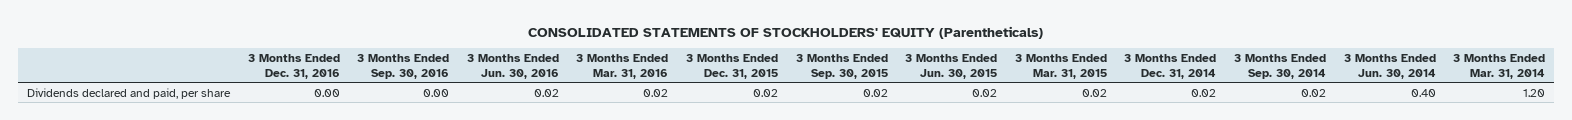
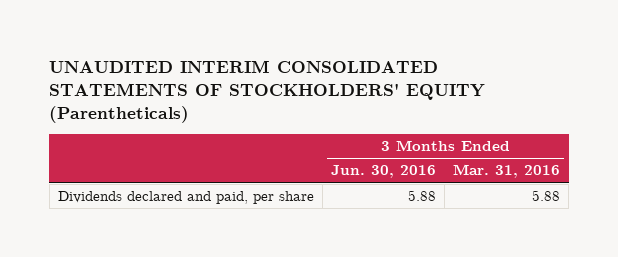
[528,25,1044,39] CONSOLIDATED STATEMENTS OF STOCKHOLDERS' EQUITY (Parentheticals) -> [49,59,486,123] UNAUDITED INTERIM CONSOLIDATED STATEMENTS OF STOCKHOLDERS' EQUITY (Parentheticals)
[247,54,340,79] 3 Months Ended Dec. 31, 2016 -> none
[357,54,450,79] 3 Months Ended Sep. 30, 2016 -> none
[685,54,778,79] 3 Months Ended Dec. 31, 2015 -> none
[795,54,888,79] 3 Months Ended Sep. 30, 2015 -> none
[905,54,998,79] 3 Months Ended Jun. 30, 2015 -> none
[1014,54,1107,79] 3 Months Ended Mar. 31, 2015 -> none
[1124,54,1217,79] 3 Months Ended Dec. 31, 2014 -> none
[1233,54,1326,79] 3 Months Ended Sep. 30, 2014 -> none
[1343,54,1436,79] 3 Months Ended Jun. 30, 2014 -> none
[1453,54,1546,79] 3 Months Ended Mar. 31, 2014 -> none
[533,88,559,97] 0.02 -> [407,190,436,202] 5.88
[643,88,669,97] 0.02 -> [532,190,561,202] 5.88

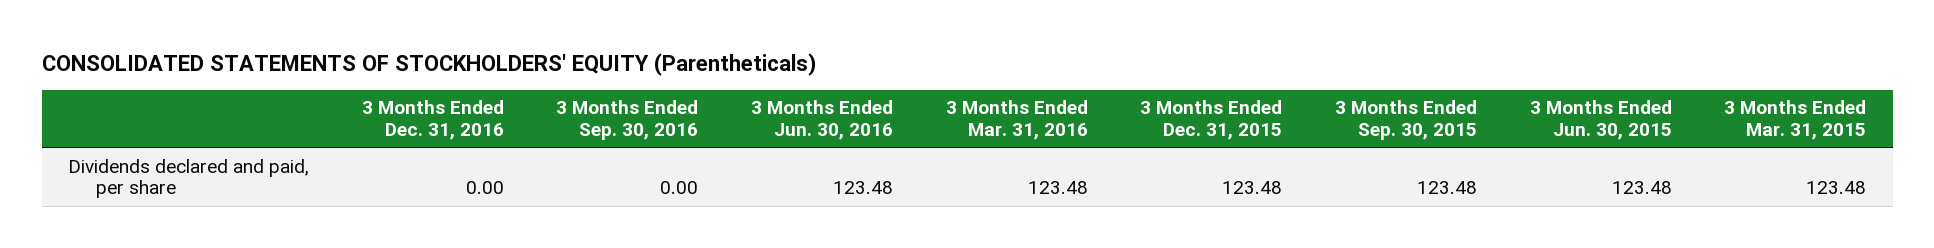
[49,59,486,123] UNAUDITED INTERIM CONSOLIDATED STATEMENTS OF STOCKHOLDERS' EQUITY (Parentheticals) -> [41,52,817,76] CONSOLIDATED STATEMENTS OF STOCKHOLDERS' EQUITY (Parentheticals)
none -> [361,100,504,141] 3 Months Ended Dec. 31, 2016
none -> [556,100,699,141] 3 Months Ended Sep. 30, 2016
none -> [1140,100,1283,141] 3 Months Ended Dec. 31, 2015
none -> [1334,100,1477,141] 3 Months Ended Sep. 30, 2015
none -> [1529,100,1672,141] 3 Months Ended Jun. 30, 2015
none -> [1724,100,1867,141] 3 Months Ended Mar. 31, 2015
[407,190,436,202] 5.88 -> [832,181,893,195] 123.48
[532,190,561,202] 5.88 -> [1027,181,1088,195] 123.48

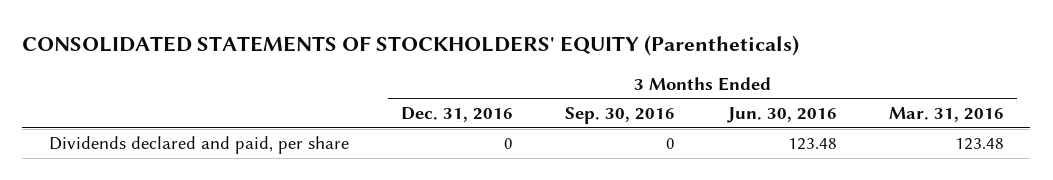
[1140,100,1283,141] 3 Months Ended Dec. 31, 2015 -> none
[1334,100,1477,141] 3 Months Ended Sep. 30, 2015 -> none
[1529,100,1672,141] 3 Months Ended Jun. 30, 2015 -> none
[1724,100,1867,141] 3 Months Ended Mar. 31, 2015 -> none
[465,181,504,195] 0.00 -> [504,138,514,150] 0
[660,181,699,195] 0.00 -> [666,138,676,150] 0

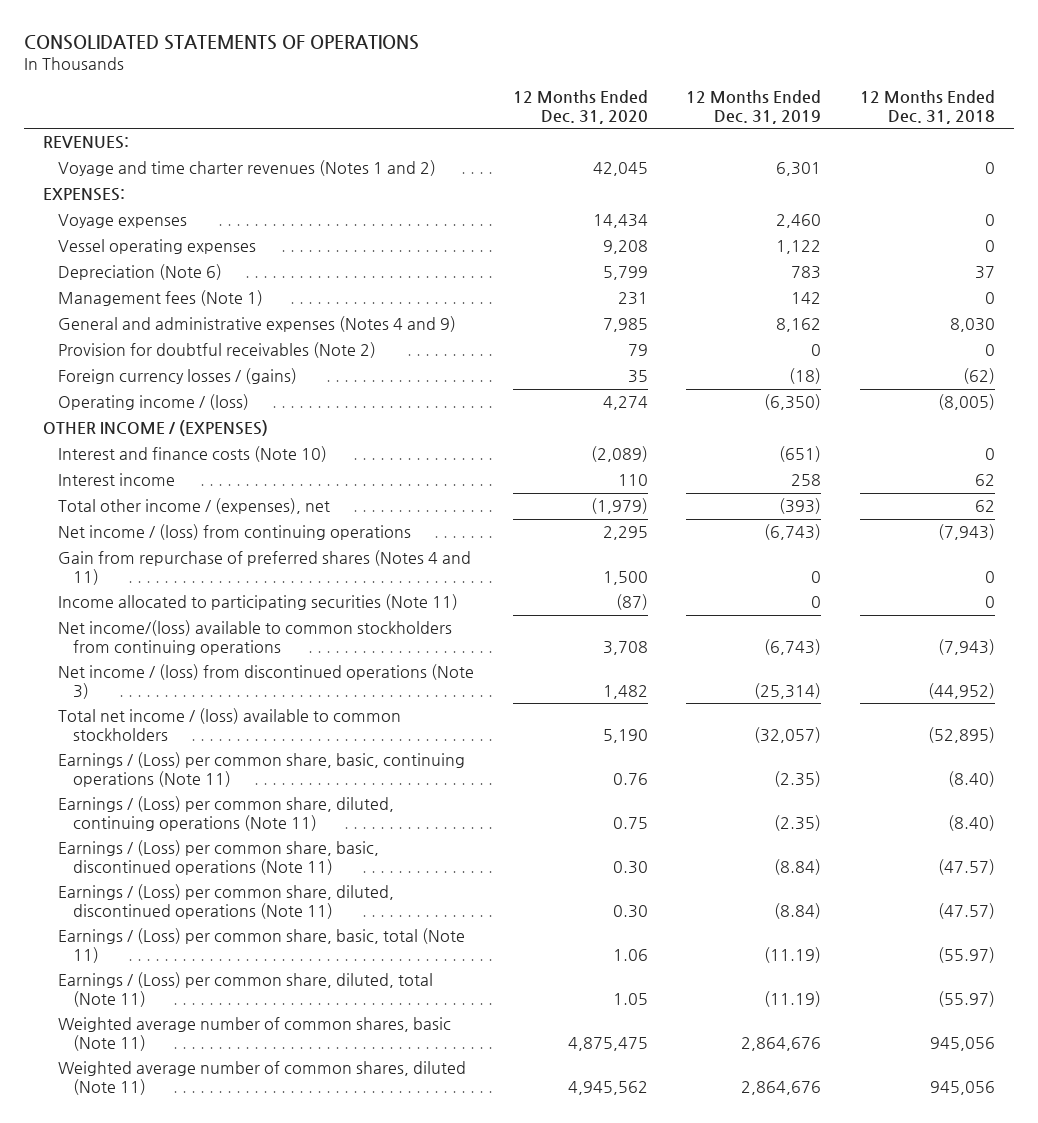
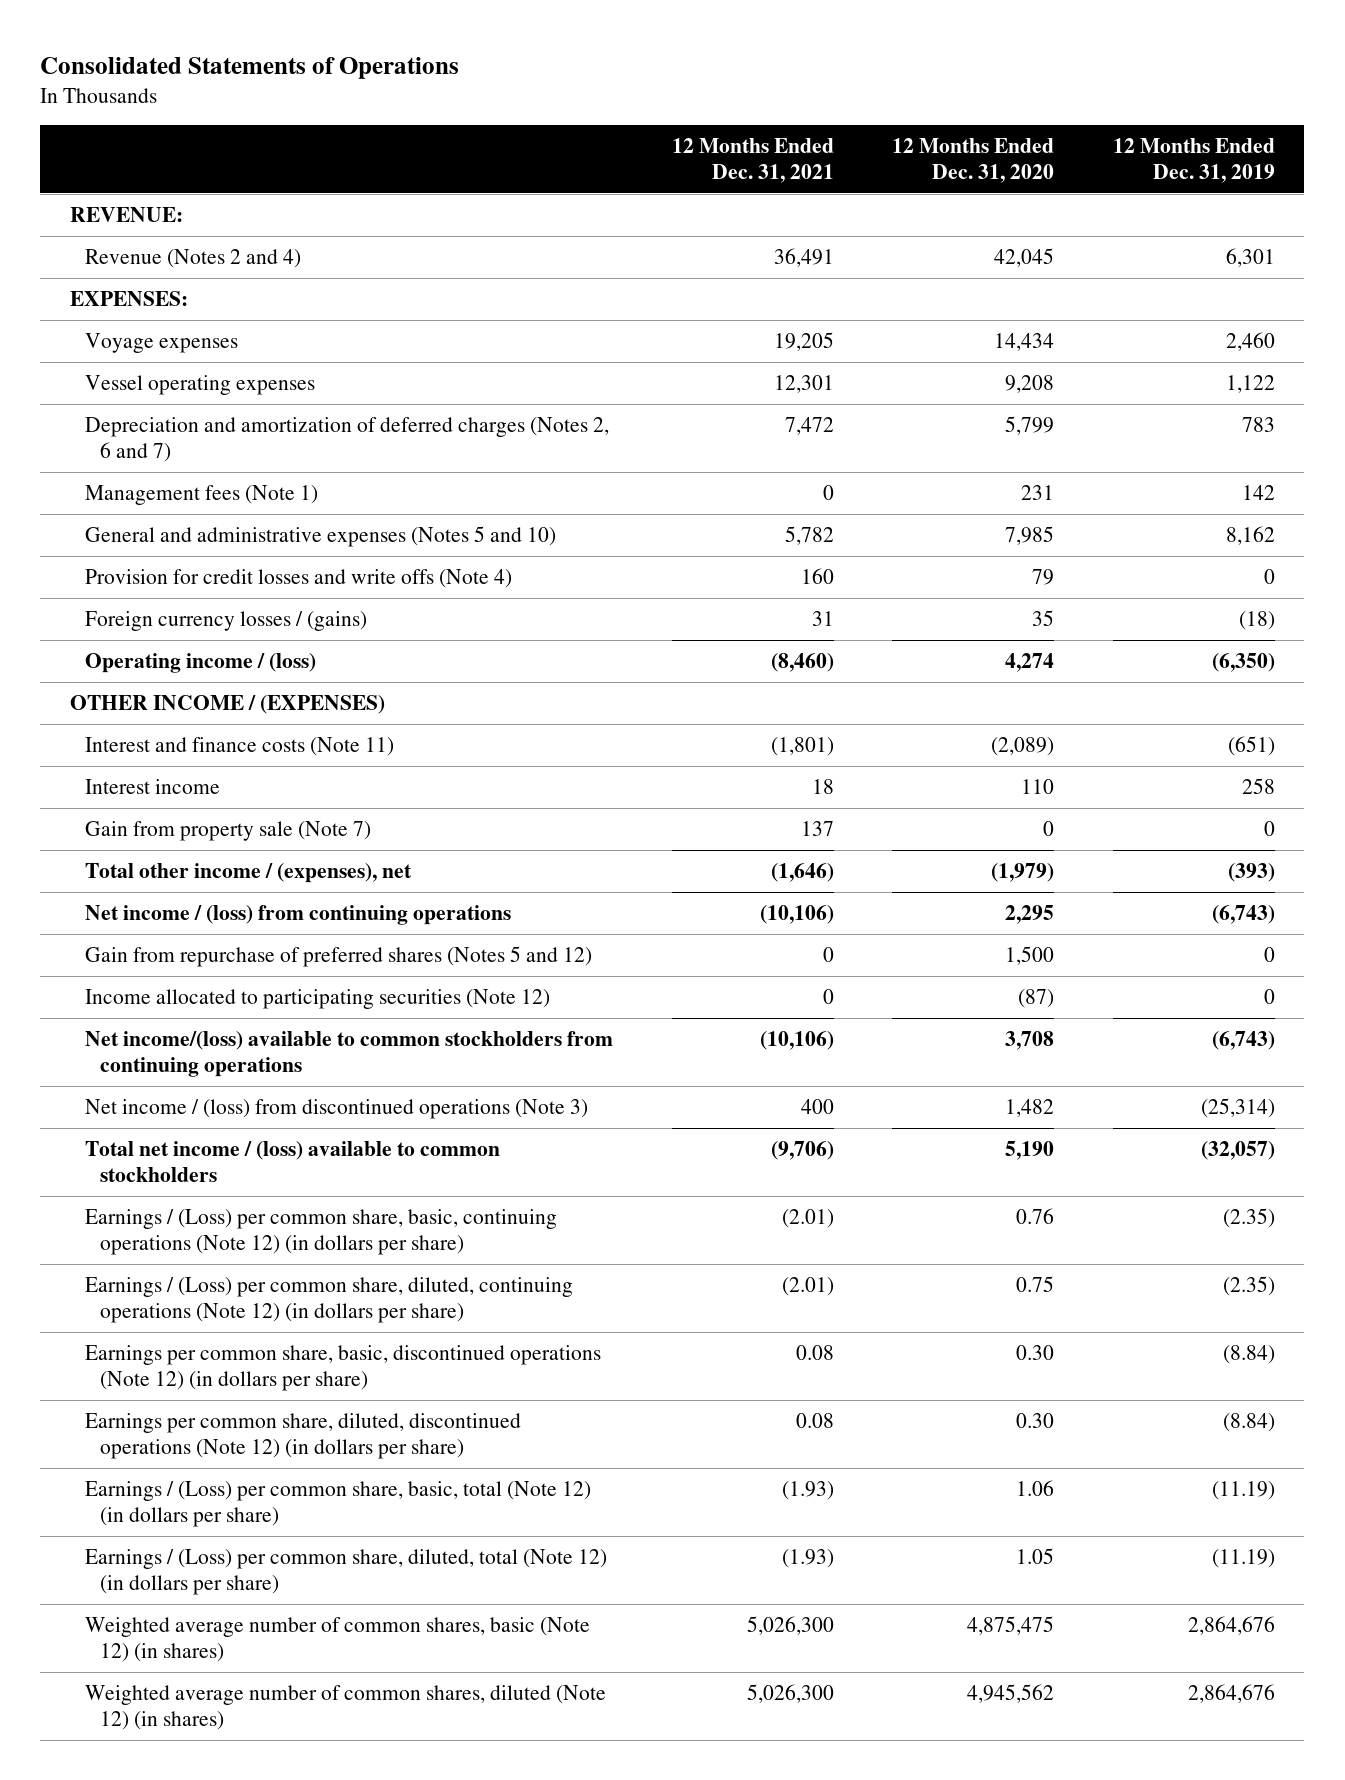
[23,34,419,50] CONSOLIDATED STATEMENTS OF OPERATIONS -> [40,56,460,79] Consolidated Statements of Operations
[860,90,996,124] 12 Months Ended Dec. 31, 2018 -> none
none -> [671,137,834,183] 12 Months Ended Dec. 31, 2021
[43,136,130,150] REVENUES: -> [69,207,183,223] REVENUE:
[58,160,437,177] Voyage and time charter revenues (Notes 1 and 2) -> [84,249,301,269] Revenue (Notes 2 and 4)
[58,264,223,281] Depreciation (Note 6) -> [84,417,609,463] Depreciation and amortization of deferred charges (Notes 2, 6 and 7)
[58,342,377,359] Provision for doubtful receivables (Note 2) -> none
[58,316,457,333] General and administrative expenses (Notes 4 and 9) -> [84,526,556,548] General and administrative expenses (Notes 5 and 10)
none -> [84,569,512,589] Provision for credit losses and write offs (Note 4)
[58,446,328,463] Interest and finance costs (Note 10) -> [84,737,394,757] Interest and finance costs (Note 11)
none -> [84,821,371,842] Gain from property sale (Note 7)
[58,550,472,586] Gain from repurchase of preferred shares (Notes 4 and 11) -> [84,946,592,968] Gain from repurchase of preferred shares (Notes 5 and 12)
[58,594,459,611] Income allocated to participating securities (Note 11) -> [84,989,550,1010] Income allocated to participating securities (Note 12)
[58,752,466,788] Earnings / (Loss) per common share, basic, continuing operations (Note 11) -> [84,1209,557,1256] Earnings / (Loss) per common share, basic, continuing operations (Note 12) (in dollars per share)
[58,796,395,832] Earnings / (Loss) per common share, diluted, continuing operations (Note 11) -> [84,1277,573,1324] Earnings / (Loss) per common share, diluted, continuing operations (Note 12) (in dollars per share)
[58,840,380,876] Earnings / (Loss) per common share, basic, discontinued operations (Note 11) -> [84,1345,601,1392] Earnings per common share, basic, discontinued operations (Note 12) (in dollars per share)
[58,884,395,920] Earnings / (Loss) per common share, diluted, discontinued operations (Note 11) -> [84,1413,521,1460] Earnings per common share, diluted, discontinued operations (Note 12) (in dollars per share)
[58,928,466,964] Earnings / (Loss) per common share, basic, total (Note 11) -> [84,1481,591,1528] Earnings / (Loss) per common share, basic, total (Note 12) (in dollars per share)
[58,972,434,1008] Earnings / (Loss) per common share, diluted, total (Note 11) -> [84,1549,607,1596] Earnings / (Loss) per common share, diluted, total (Note 12) (in dollars per share)
[58,1017,452,1052] Weighted average number of common shares, basic (Note 11) -> [84,1617,590,1663] Weighted average number of common shares, basic (Note 12) (in shares)
[58,1061,467,1096] Weighted average number of common shares, diluted (Note 11) -> [84,1685,606,1731] Weighted average number of common shares, diluted (Note 12) (in shares)

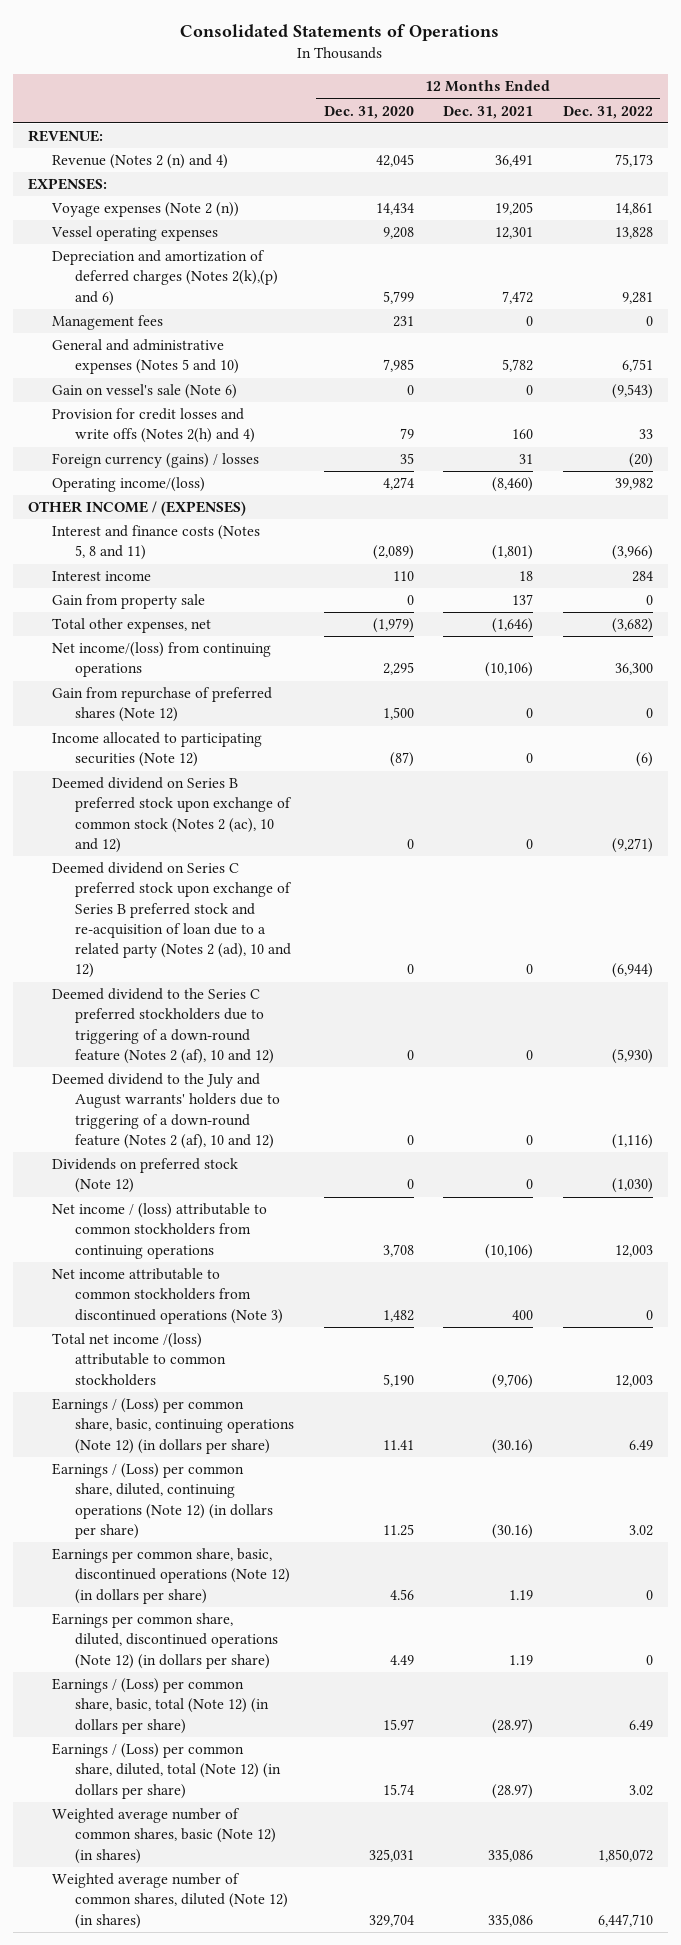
[1113,137,1276,183] 12 Months Ended Dec. 31, 2019 -> none
none -> [562,105,653,119] Dec. 31, 2022
[84,249,301,269] Revenue (Notes 2 and 4) -> [51,154,228,170] Revenue (Notes 2 (n) and 4)
[84,333,238,354] Voyage expenses -> [50,202,239,218] Voyage expenses (Note 2 (n))
[84,417,609,463] Depreciation and amortization of deferred charges (Notes 2, 6 and 7) -> [51,250,279,306] Depreciation and amortization of deferred charges (Notes 2(k),(p) and 6)
[84,485,318,506] Management fees (Note 1) -> [51,315,163,331] Management fees
none -> [51,384,237,400] Gain on vessel's sale (Note 6)
[84,569,512,589] Provision for credit losses and write offs (Note 4) -> [51,408,256,444] Provision for credit losses and write offs (Notes 2(h) and 4)
[84,611,367,632] Foreign currency losses / (gains) -> [51,453,259,469] Foreign currency (gains) / losses
[84,653,316,674] Operating income / (loss) -> [51,477,205,493] Operating income/(loss)
[84,737,394,757] Interest and finance costs (Note 11) -> [51,525,260,561] Interest and finance costs (Notes 5, 8 and 11)
[84,821,371,842] Gain from property sale (Note 7) -> [51,594,205,610] Gain from property sale
[84,863,412,884] Total other income / (expenses), net -> [51,618,211,634] Total other expenses, net
[84,905,511,926] Net income / (loss) from continuing operations -> [51,642,271,678] Net income/(loss) from continuing operations
[84,946,592,968] Gain from repurchase of preferred shares (Notes 5 and 12) -> [51,687,272,723] Gain from repurchase of preferred shares (Note 12)
none -> [51,777,293,853] Deemed dividend on Series B preferred stock upon exchange of common stock (Notes 2 (ac), 10 and 12)
none -> [51,862,293,979] Deemed dividend on Series C preferred stock upon exchange of Series B preferred stock and re-acquisition of loan due to a related party (Notes 2 (ad), 10 and 12)
none -> [51,988,275,1064] Deemed dividend to the Series C preferred stockholders due to triggering of a down-round feature (Notes 2 (af), 10 and 12)
none -> [51,1073,281,1149] Deemed dividend to the July and August warrants' holders due to triggering of a down-round feature (Notes 2 (af), 10 and 12)
none -> [51,1158,238,1194] Dividends on preferred stock (Note 12)
[84,1031,613,1078] Net income/(loss) available to common stockholders from continuing operations -> [51,1203,267,1259] Net income / (loss) attributable to common stockholders from continuing operations
[84,1099,588,1120] Net income / (loss) from discontinued operations (Note 3) -> [51,1268,284,1324] Net income attributable to common stockholders from discontinued operations (Note 3)
[84,1141,500,1183] Total net income / (loss) available to common stockholders -> [51,1333,227,1386] Total net income /(loss) attributable to common stockholders
[781,1209,834,1229] (2.01) -> [492,1438,534,1454] (30.16)
[1016,1208,1055,1225] 0.76 -> [382,1439,414,1450] 11.41
[781,1277,834,1297] (2.01) -> [492,1523,534,1539] (30.16)
[1016,1276,1055,1293] 0.75 -> [382,1523,414,1536] 11.25
[795,1345,834,1361] 0.08 -> [509,1589,534,1600] 1.19
[1016,1345,1055,1361] 0.30 -> [389,1588,414,1600] 4.56
[795,1413,834,1429] 0.08 -> [509,1654,534,1665] 1.19
[1016,1413,1055,1429] 0.30 -> [389,1654,414,1665] 4.49
[781,1481,834,1501] (1.93) -> [492,1718,534,1734] (28.97)
[1016,1480,1055,1497] 1.06 -> [382,1718,414,1730] 15.97
[781,1549,834,1569] (1.93) -> [492,1783,534,1799] (28.97)
[1016,1548,1055,1565] 1.05 -> [382,1783,414,1795] 15.74
[746,1616,834,1636] 5,026,300 -> [488,1848,534,1862] 335,086
[967,1616,1055,1636] 4,875,475 -> [368,1848,414,1862] 325,031
[746,1684,834,1704] 5,026,300 -> [488,1913,534,1927] 335,086
[967,1684,1055,1704] 4,945,562 -> [368,1913,414,1927] 329,704

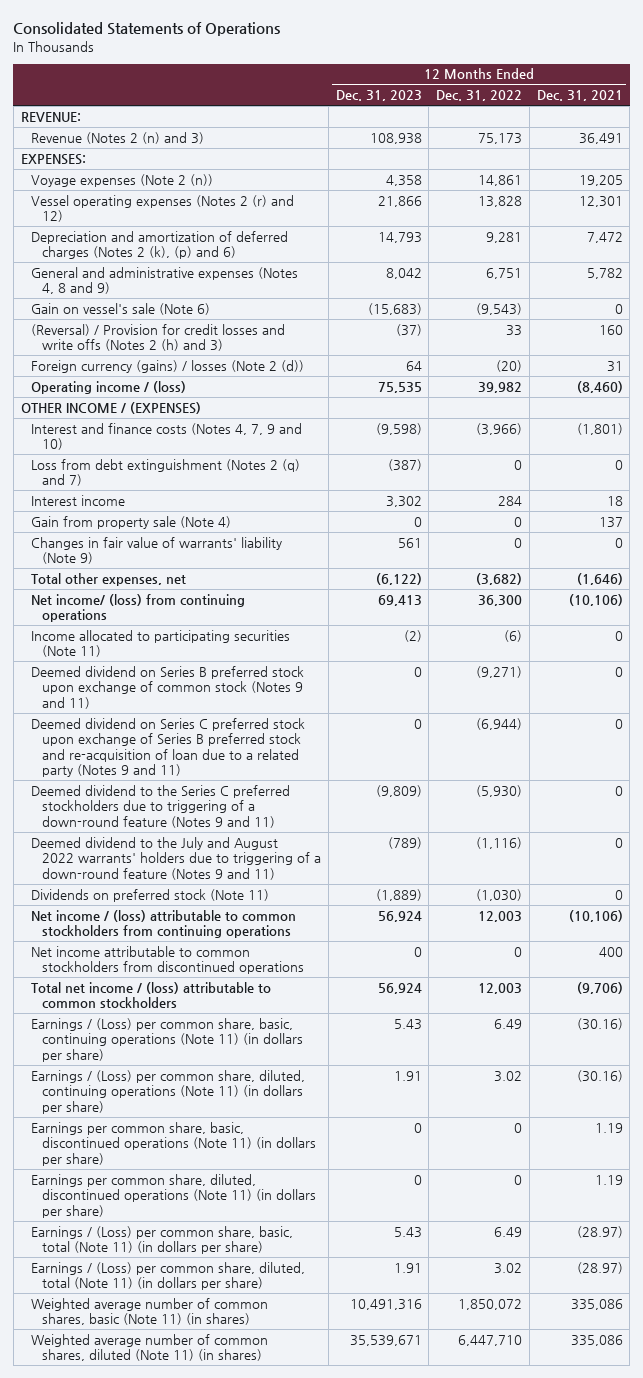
[323,105,414,119] Dec. 31, 2020 -> none
none -> [335,90,422,102] Dec. 31, 2023
[51,154,228,170] Revenue (Notes 2 (n) and 4) -> [31,131,205,144] Revenue (Notes 2 (n) and 3)
[51,315,163,331] Management fees -> none
[50,226,218,242] Vessel operating expenses -> [31,194,295,223] Vessel operating expenses (Notes 2 (r) and 12)
[51,250,279,306] Depreciation and amortization of deferred charges (Notes 2(k),(p) and 6) -> [31,230,289,260] Depreciation and amortization of deferred charges (Notes 2 (k), (p) and 6)
[51,339,240,375] General and administrative expenses (Notes 5 and 10) -> [31,266,299,295] General and administrative expenses (Notes 4, 8 and 9)
[51,408,256,444] Provision for credit losses and write offs (Notes 2(h) and 4) -> [31,323,286,352] (Reversal) / Provision for credit losses and write offs (Notes 2 (h) and 3)
[51,453,259,469] Foreign currency (gains) / losses -> [31,359,305,373] Foreign currency (gains) / losses (Note 2 (d))
[51,477,205,493] Operating income/(loss) -> [31,380,187,394] Operating income / (loss)
[51,525,260,561] Interest and finance costs (Notes 5, 8 and 11) -> [31,422,303,451] Interest and finance costs (Notes 4, 7, 9 and 10)
none -> [31,458,301,487] Loss from debt extinguishment (Notes 2 (q) and 7)
[51,594,205,610] Gain from property sale -> [31,515,232,529] Gain from property sale (Note 4)
none -> [31,536,283,565] Changes in fair value of warrants' liability (Note 9)
[51,687,272,723] Gain from repurchase of preferred shares (Note 12) -> none
[51,642,271,678] Net income/(loss) from continuing operations -> [31,593,246,623] Net income/ (loss) from continuing operations
[51,732,262,768] Income allocated to participating securities (Note 12) -> [31,629,291,658] Income allocated to participating securities (Note 11)
[51,777,293,853] Deemed dividend on Series B preferred stock upon exchange of common stock (Notes 2 (ac), 10 and 12) -> [31,665,305,709] Deemed dividend on Series B preferred stock upon exchange of common stock (Notes 9 and 11)
[51,862,293,979] Deemed dividend on Series C preferred stock upon exchange of Series B preferred stock and re-acquisition of loan due to a related party (Notes 2 (ad), 10 and 12) -> [31,717,306,778] Deemed dividend on Series C preferred stock upon exchange of Series B preferred stock and re-acquisition of loan due to a related party (Notes 9 and 11)
[51,988,275,1064] Deemed dividend to the Series C preferred stockholders due to triggering of a down-round feature (Notes 2 (af), 10 and 12) -> [31,784,291,828] Deemed dividend to the Series C preferred stockholders due to triggering of a down-round feature (Notes 9 and 11)
[51,1073,281,1149] Deemed dividend to the July and August warrants' holders due to triggering of a down-round feature (Notes 2 (af), 10 and 12) -> [31,836,321,880] Deemed dividend to the July and August 2022 warrants' holders due to triggering of a down-round feature (Notes 9 and 11)
[51,1158,238,1194] Dividends on preferred stock (Note 12) -> [31,888,270,902] Dividends on preferred stock (Note 11)
[51,1268,284,1324] Net income attributable to common stockholders from discontinued operations (Note 3) -> [31,945,304,975] Net income attributable to common stockholders from discontinued operations
[51,1333,227,1386] Total net income /(loss) attributable to common stockholders -> [31,981,272,1009] Total net income / (loss) attributable to common stockholders
[51,1398,295,1454] Earnings / (Loss) per common share, basic, continuing operations (Note 12) (in dollars per share) -> [31,1017,303,1062] Earnings / (Loss) per common share, basic, continuing operations (Note 11) (in dollars per share)
[51,1463,274,1539] Earnings / (Loss) per common share, diluted, continuing operations (Note 12) (in dollars per share) -> [31,1069,306,1114] Earnings / (Loss) per common share, diluted, continuing operations (Note 11) (in dollars per share)
[51,1548,291,1604] Earnings per common share, basic, discontinued operations (Note 12) (in dollars per share) -> [31,1121,316,1166] Earnings per common share, basic, discontinued operations (Note 11) (in dollars per share)
[51,1613,279,1669] Earnings per common share, diluted, discontinued operations (Note 12) (in dollars per share) -> [31,1173,316,1218] Earnings per common share, diluted, discontinued operations (Note 11) (in dollars per share)
[51,1678,270,1734] Earnings / (Loss) per common share, basic, total (Note 12) (in dollars per share) -> [31,1225,294,1255] Earnings / (Loss) per common share, basic, total (Note 11) (in dollars per share)
[51,1743,282,1799] Earnings / (Loss) per common share, diluted, total (Note 12) (in dollars per share) -> [31,1261,306,1291] Earnings / (Loss) per common share, diluted, total (Note 11) (in dollars per share)
[51,1808,277,1864] Weighted average number of common shares, basic (Note 12) (in shares) -> [31,1297,269,1326] Weighted average number of common shares, basic (Note 11) (in shares)
[51,1873,289,1929] Weighted average number of common shares, diluted (Note 12) (in shares) -> [31,1333,269,1362] Weighted average number of common shares, diluted (Note 11) (in shares)

